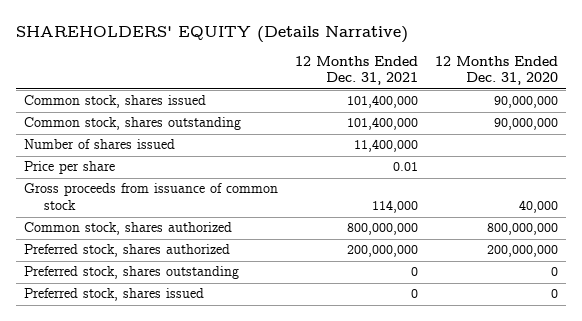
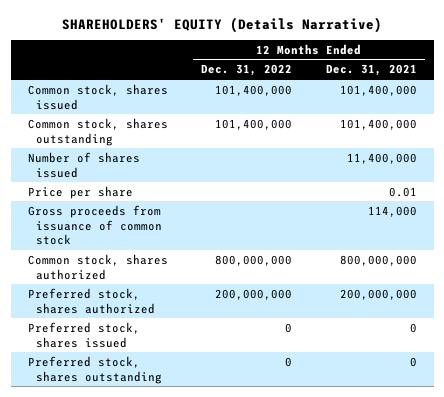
[434,55,558,86] 12 Months Ended Dec. 31, 2020 -> none
none -> [201,64,293,77] Dec. 31, 2022
[24,266,240,280] Preferred stock, shares outstanding -> [27,355,162,384] Preferred stock, shares outstanding

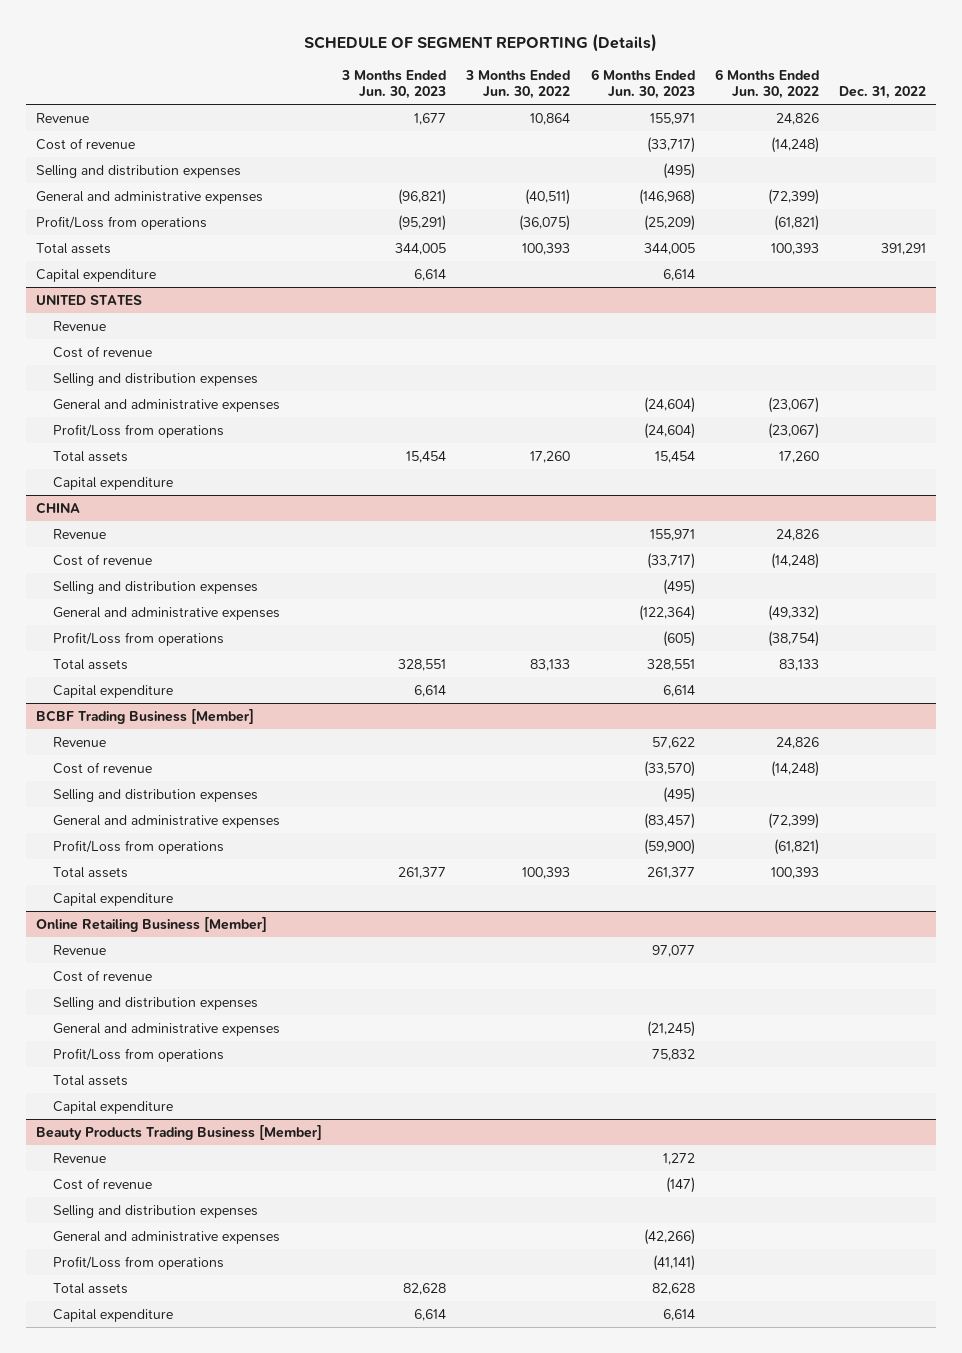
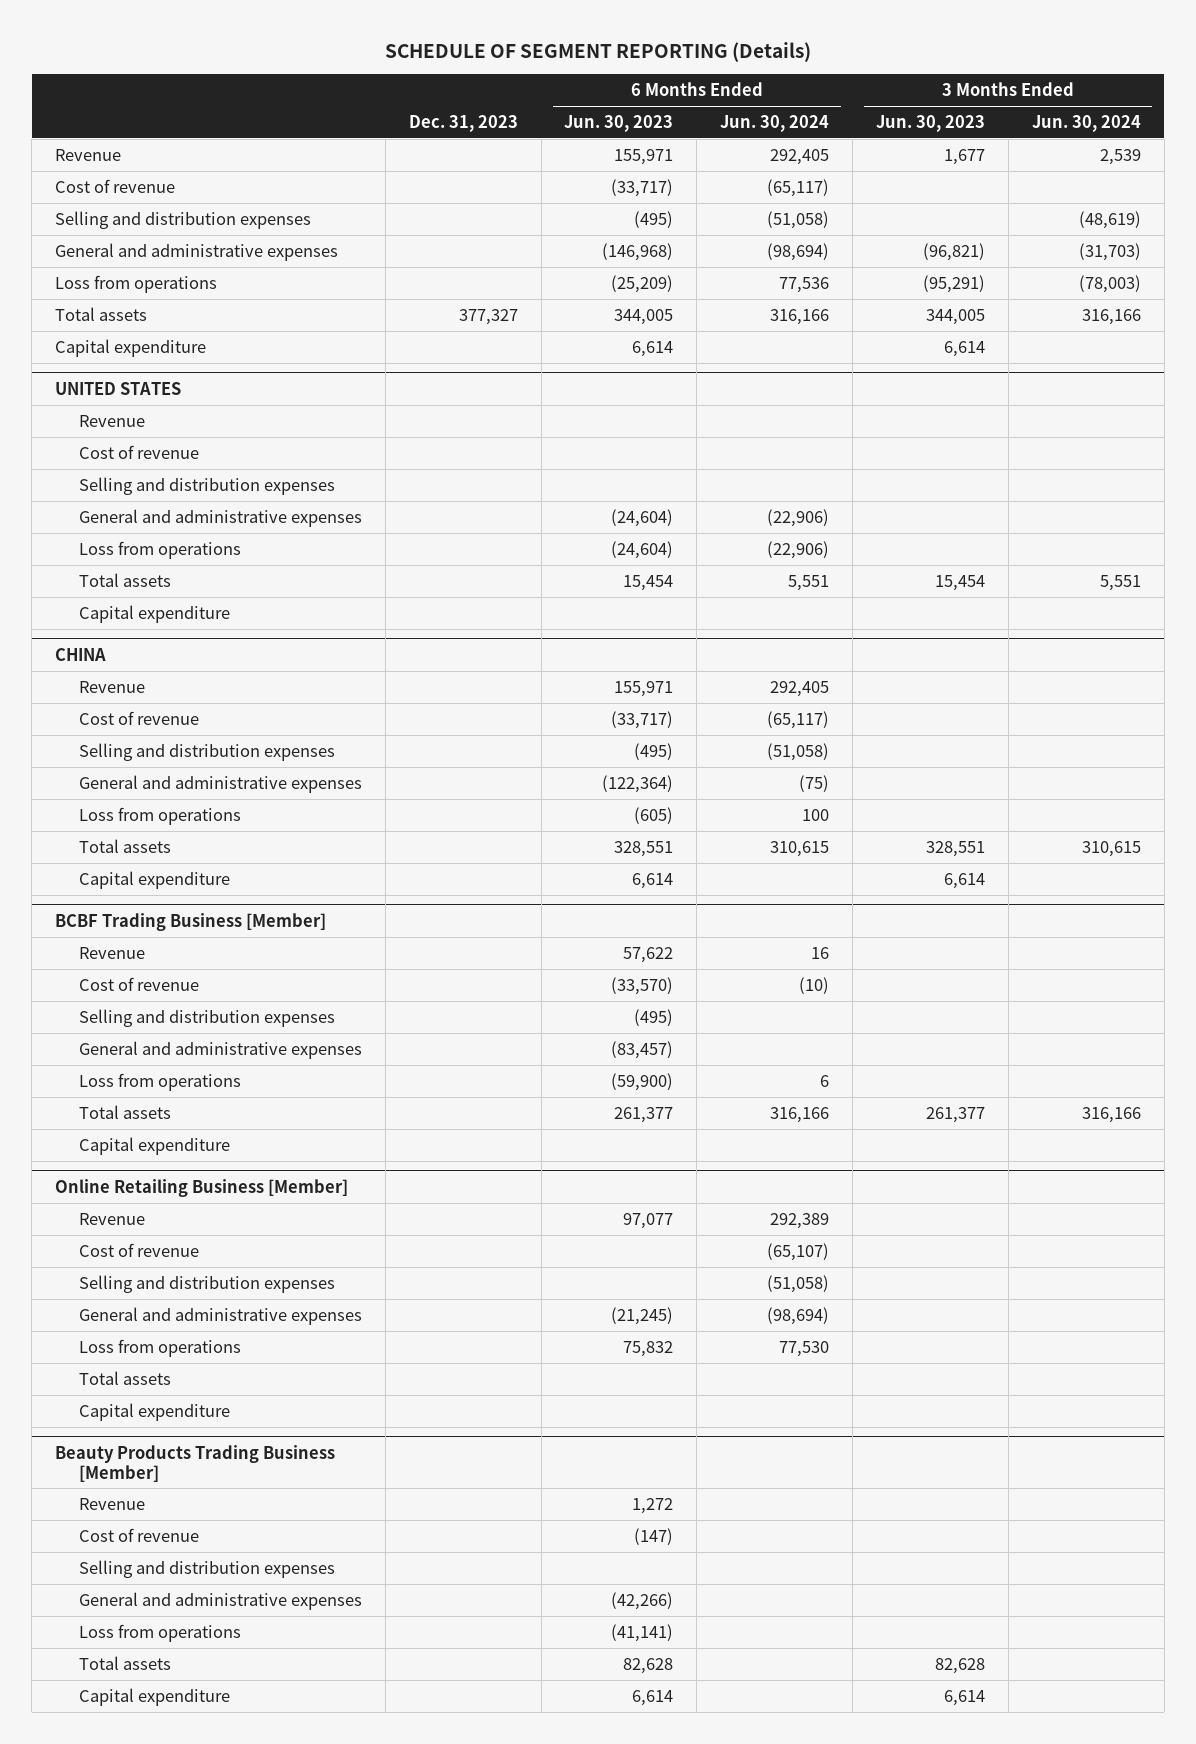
[465,69,571,100] 3 Months Ended Jun. 30, 2022 -> none
[714,68,819,100] 6 Months Ended Jun. 30, 2022 -> none
[838,86,926,100] Dec. 31, 2022 -> none
none -> [408,114,518,132] Dec. 31, 2023
none -> [720,114,830,132] Jun. 30, 2024
none -> [1031,114,1141,132] Jun. 30, 2024
[36,215,208,230] Profit/Loss from operations -> [55,274,218,293] Loss from operations
[53,423,225,438] Profit/Loss from operations -> [78,540,241,559] Loss from operations
[53,631,225,646] Profit/Loss from operations -> [78,806,241,825] Loss from operations
[53,839,225,854] Profit/Loss from operations -> [78,1072,241,1091] Loss from operations
[53,1047,225,1062] Profit/Loss from operations -> [78,1338,241,1357] Loss from operations
[53,1255,225,1270] Profit/Loss from operations -> [78,1623,241,1642] Loss from operations

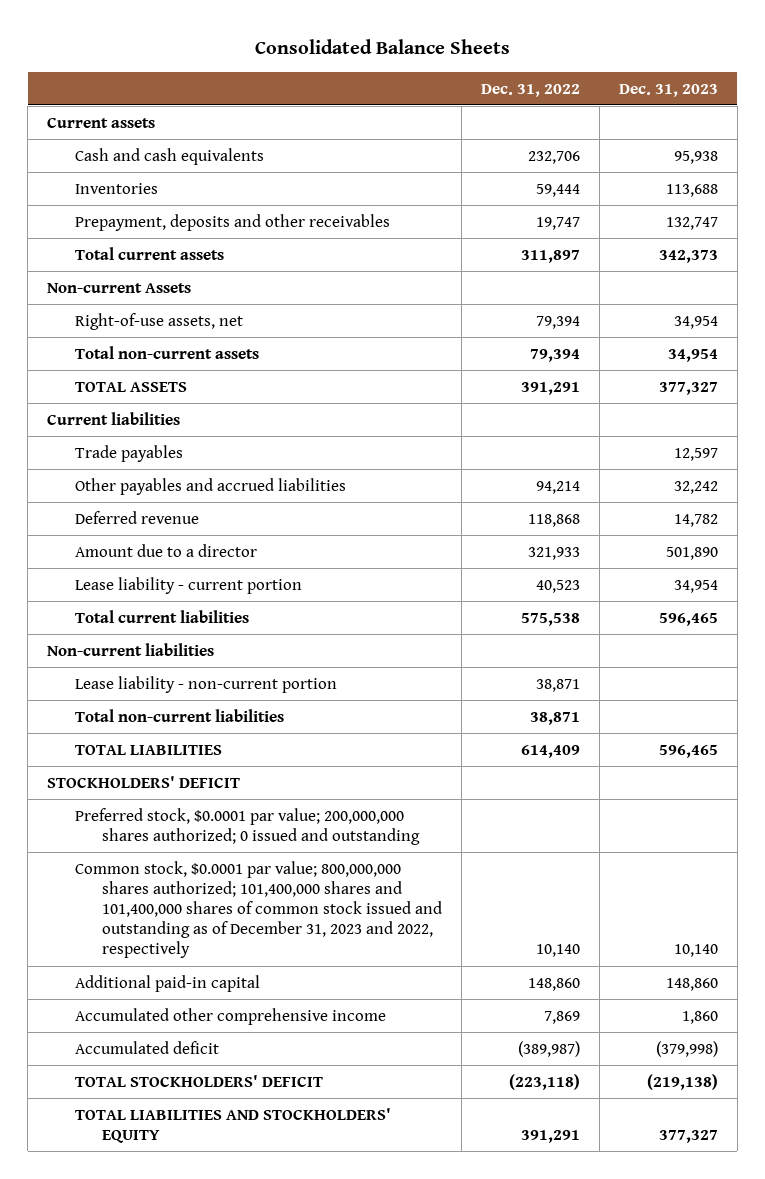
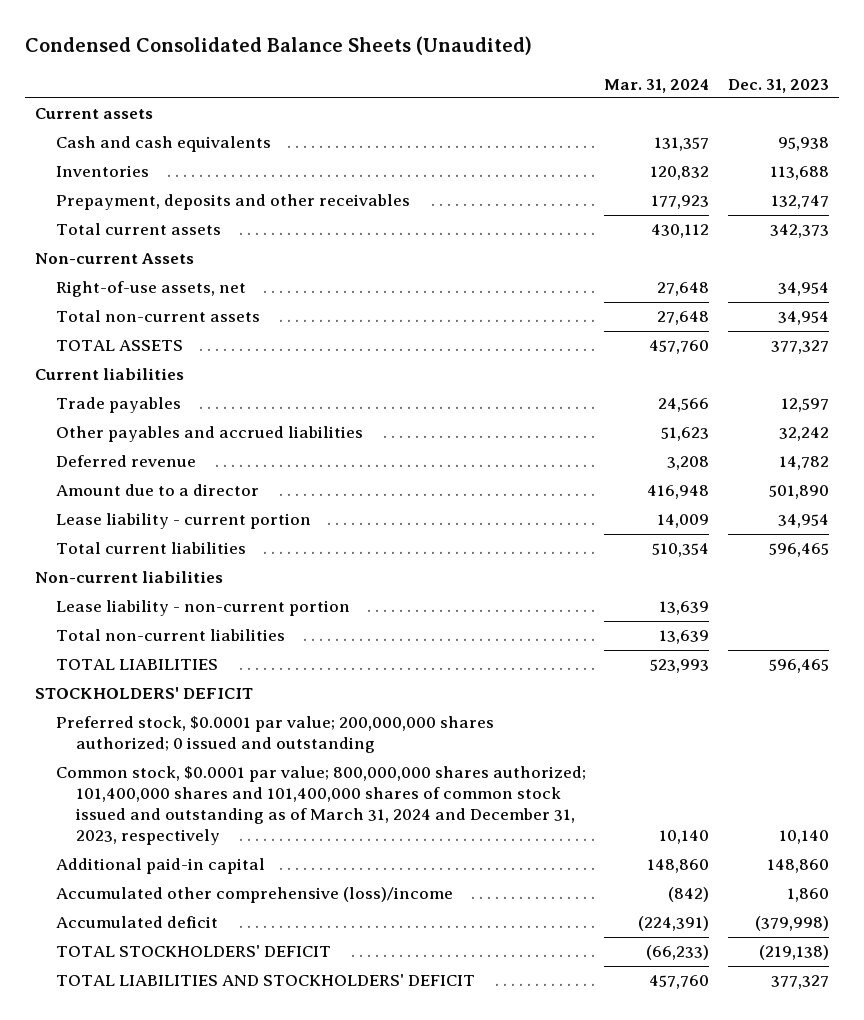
[254,39,510,55] Consolidated Balance Sheets -> [25,36,533,56] Condensed Consolidated Balance Sheets (Unaudited)
[480,83,580,97] Dec. 31, 2022 -> none
none -> [604,78,710,93] Mar. 31, 2024
[74,860,442,959] Common stock, $0.0001 par value; 800,000,000 shares authorized; 101,400,000 shares and 101,400,000 shares of common stock issued and outstanding as of December 31, 2023 and 2022, respectively -> [55,766,586,846] Common stock, $0.0001 par value; 800,000,000 shares authorized; 101,400,000 shares and 101,400,000 shares of common stock issued and outstanding as of March 31, 2024 and December 31, 2023, respectively
[74,1007,386,1025] Accumulated other comprehensive income -> [55,887,453,904] Accumulated other comprehensive (loss)/income
[74,1107,391,1144] TOTAL LIABILITIES AND STOCKHOLDERS' EQUITY -> [55,974,475,987] TOTAL LIABILITIES AND STOCKHOLDERS' DEFICIT

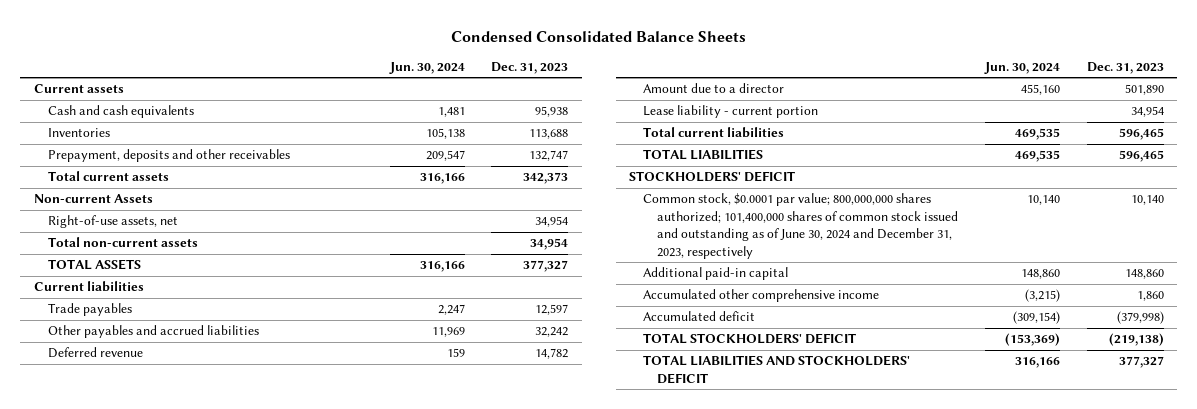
[25,36,533,56] Condensed Consolidated Balance Sheets (Unaudited) -> [450,30,746,42] Condensed Consolidated Balance Sheets
[604,78,710,93] Mar. 31, 2024 -> none
none -> [388,61,465,74] Jun. 30, 2024
[34,571,223,584] Non-current liabilities -> none
[55,600,350,617] Lease liability - non-current portion -> none
[55,629,285,642] Total non-current liabilities -> none
[55,716,494,754] Preferred stock, $0.0001 par value; 200,000,000 shares authorized; 0 issued and outstanding -> none
[55,766,586,846] Common stock, $0.0001 par value; 800,000,000 shares authorized; 101,400,000 shares and 101,400,000 shares of common stock issued and outstanding as of March 31, 2024 and December 31, 2023, respectively -> [643,193,959,259] Common stock, $0.0001 par value; 800,000,000 shares authorized; 101,400,000 shares of common stock issued and outstanding as of June 30, 2024 and December 31, 2023, respectively
[55,887,453,904] Accumulated other comprehensive (loss)/income -> [643,289,880,303] Accumulated other comprehensive income

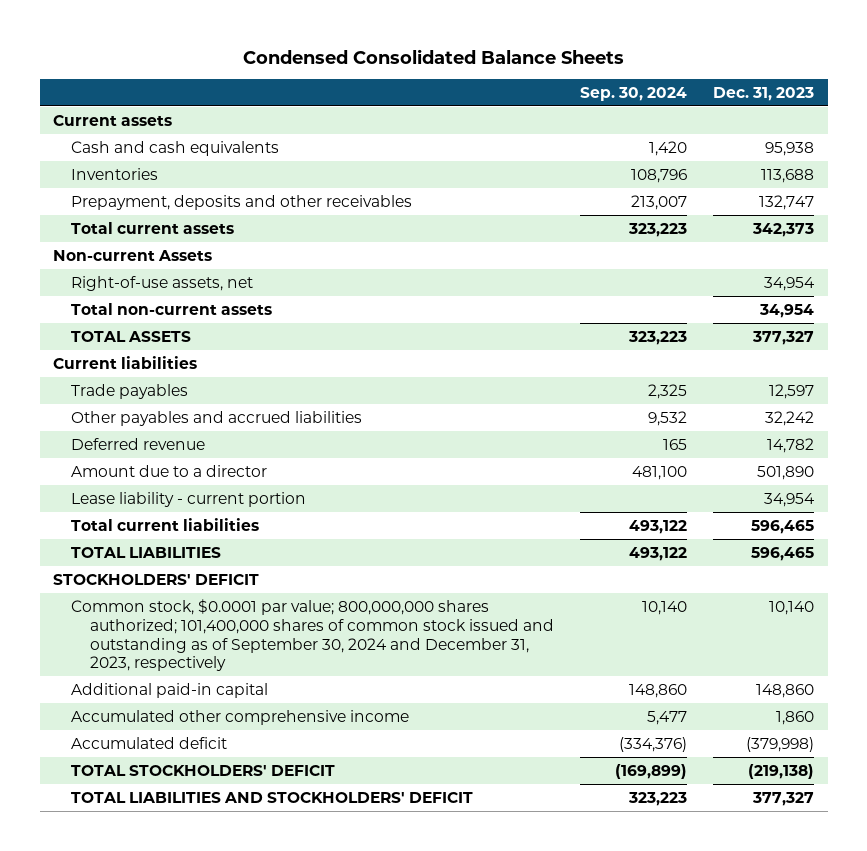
[388,61,465,74] Jun. 30, 2024 -> none
none -> [580,87,688,102] Sep. 30, 2024
[643,193,959,259] Common stock, $0.0001 par value; 800,000,000 shares authorized; 101,400,000 shares of common stock issued and outstanding as of June 30, 2024 and December 31, 2023, respectively -> [71,598,554,672] Common stock, $0.0001 par value; 800,000,000 shares authorized; 101,400,000 shares of common stock issued and outstanding as of September 30, 2024 and December 31, 2023, respectively

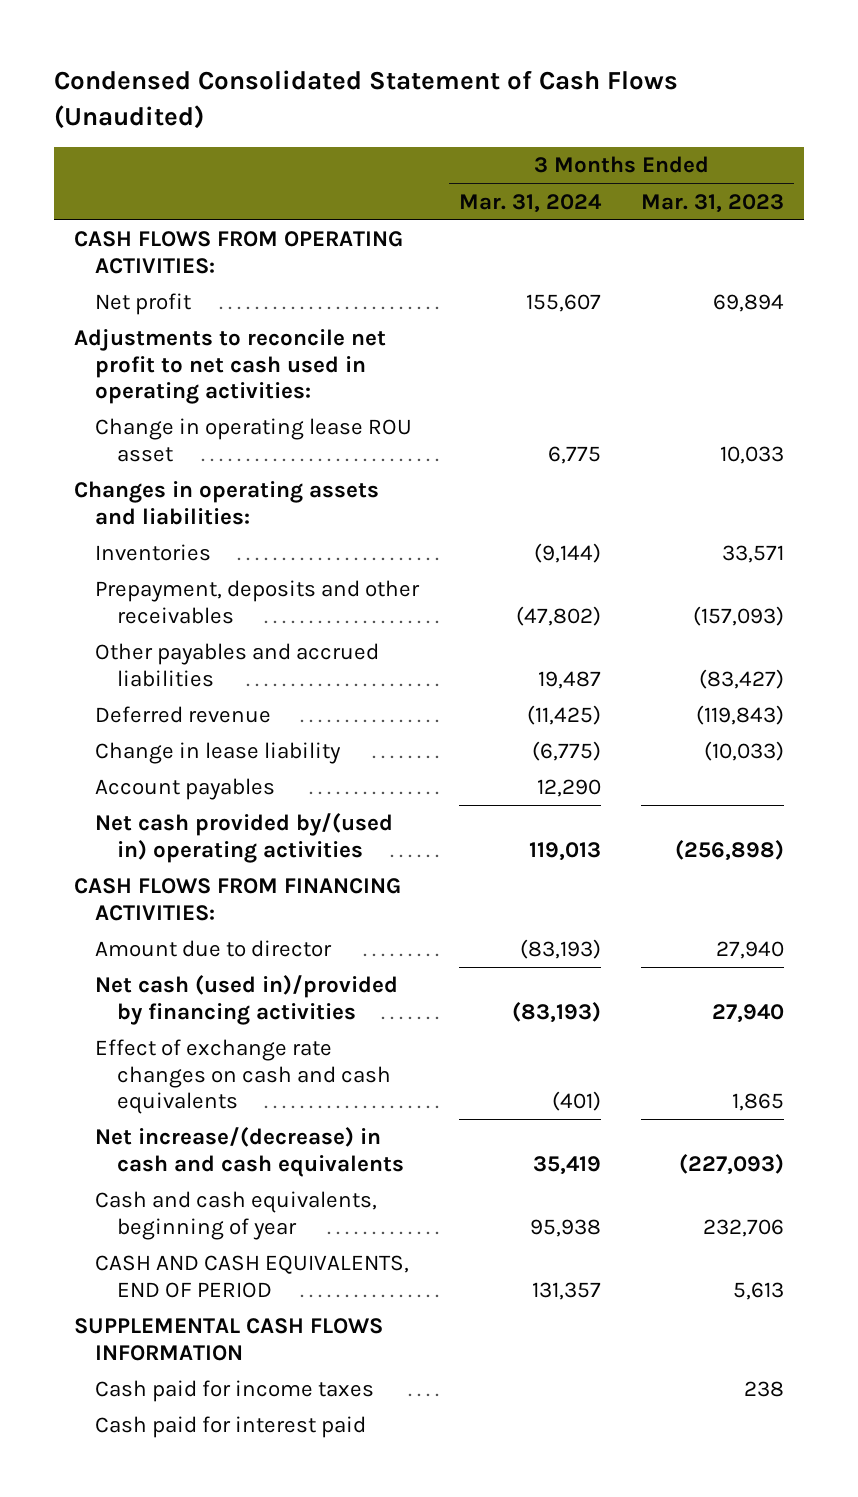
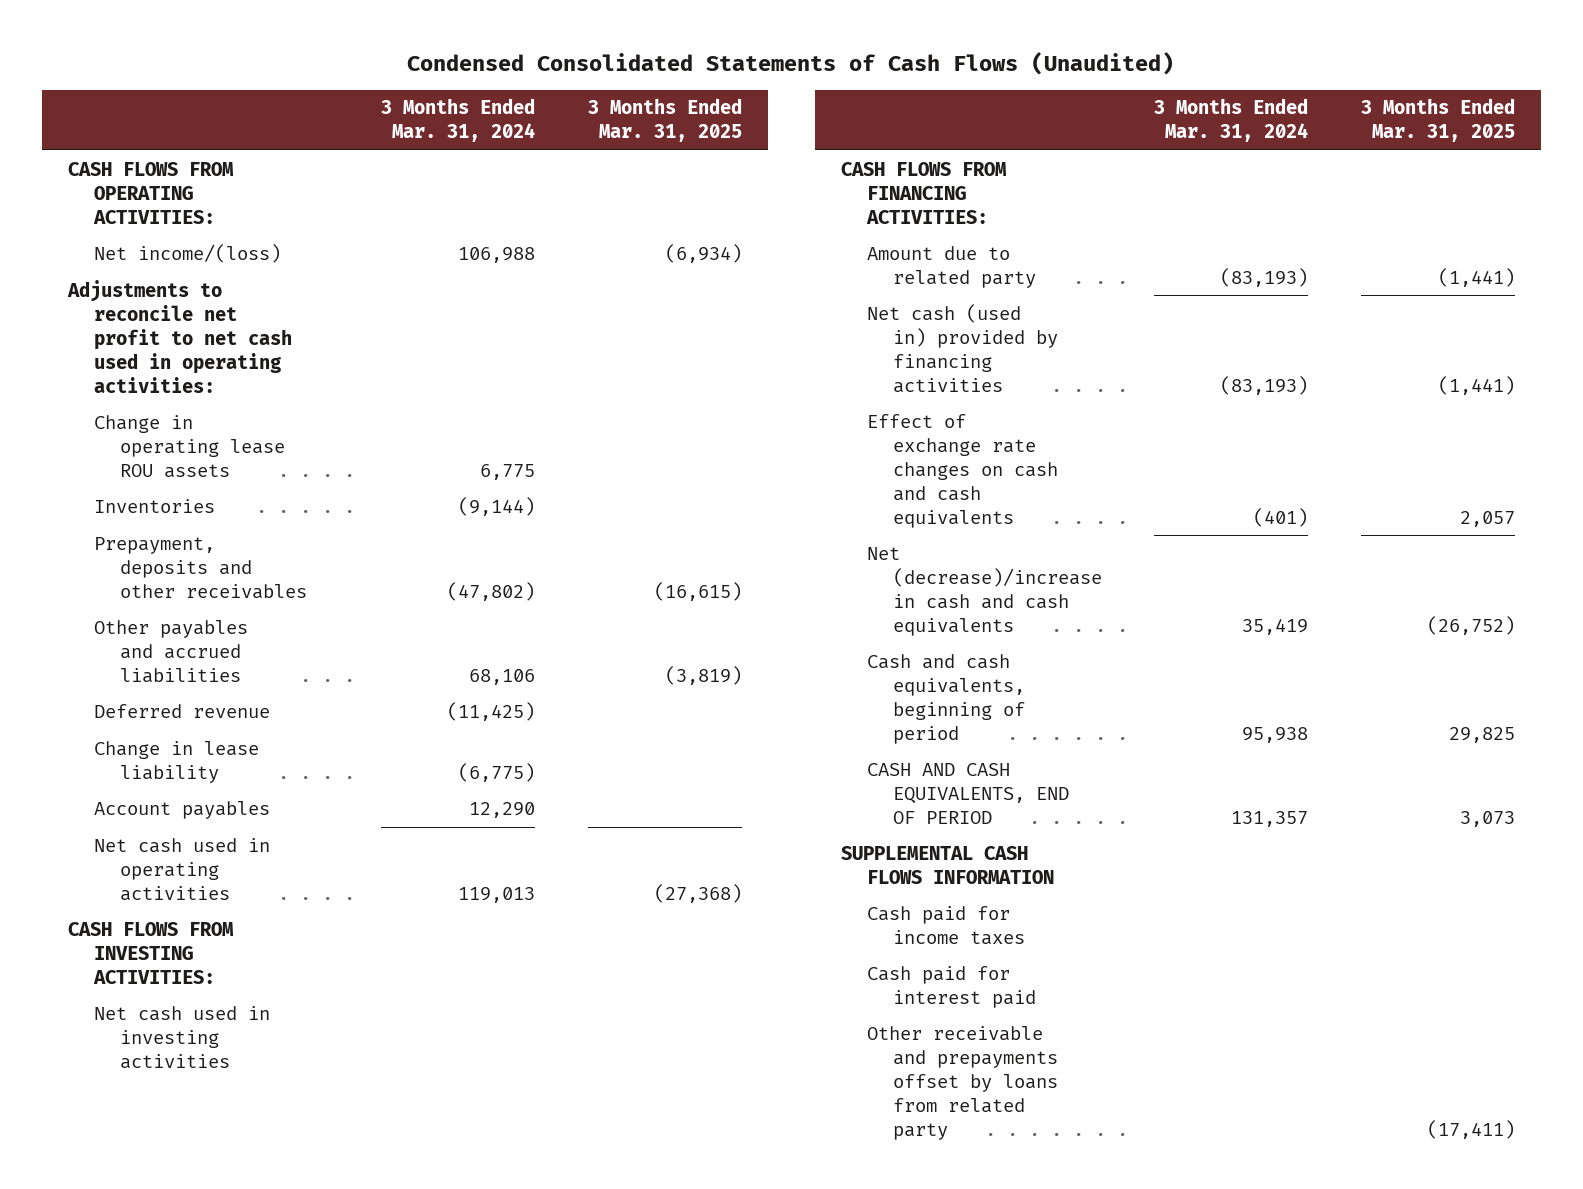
[54,70,679,129] Condensed Consolidated Statement of Cash Flows (Unaudited) -> [407,51,1175,75] Condensed Consolidated Statements of Cash Flows (Unaudited)
[640,193,784,213] Mar. 31, 2023 -> none
none -> [587,98,742,143] 3 Months Ended Mar. 31, 2025
[95,293,192,316] Net profit -> [93,243,281,263] Net income/(loss)
[526,294,602,313] 155,607 -> [458,246,536,263] 106,988
[74,481,380,525] Changes in operating assets and liabilities: -> none
[95,418,413,462] Change in operating lease ROU asset -> [93,414,285,478] Change in operating lease ROU assets
[538,670,602,689] 19,487 -> [469,668,536,685] 68,106
[95,813,394,863] Net cash provided by/(used in) operating activities -> [93,837,270,901] Net cash used in operating activities
none -> [68,921,235,984] CASH FLOWS FROM INVESTING ACTIVITIES:
none -> [93,1005,270,1069] Net cash used in investing activities
[95,940,333,958] Amount due to director -> [866,245,1036,288] Amount due to related party
[95,975,399,1025] Net cash (used in)/provided by financing activities -> [866,303,1058,393] Net cash (used in) provided by financing activities
[95,1127,404,1177] Net increase/(decrease) in cash and cash equivalents -> [866,546,1102,636] Net (decrease)/increase in cash and cash equivalents
[95,1191,378,1240] Cash and cash equivalents, beginning of year -> [866,653,1025,744] Cash and cash equivalents, beginning of period
none -> [866,1025,1058,1140] Other receivable and prepayments offset by loans from related party

